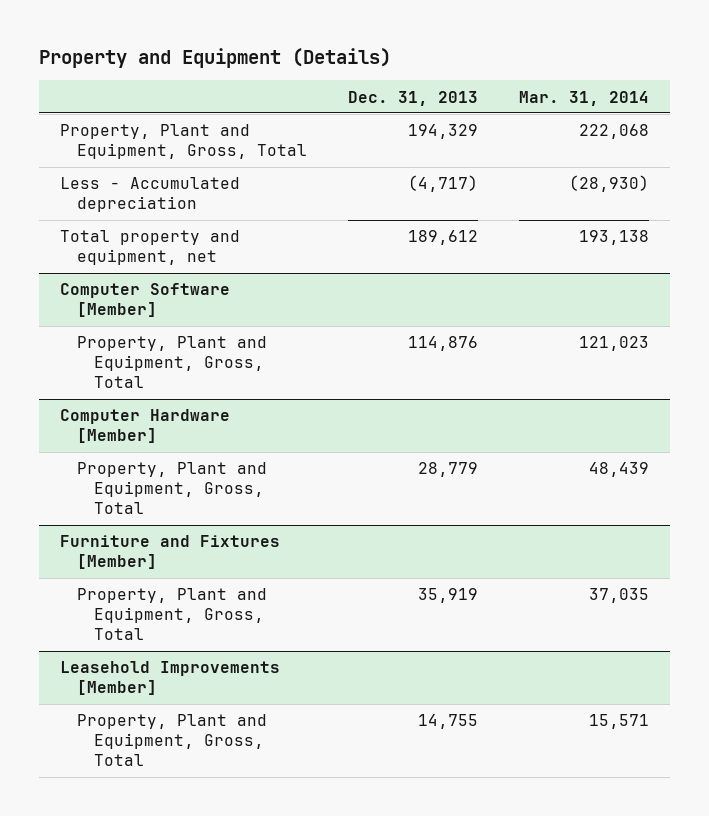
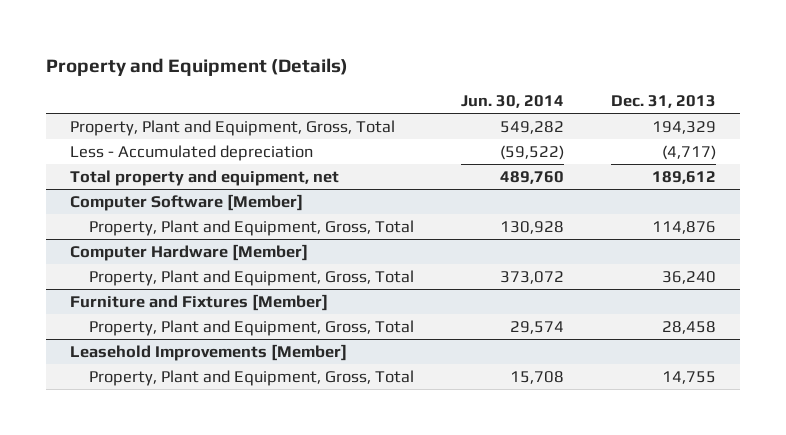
[519,90,650,106] Mar. 31, 2014 -> none
none -> [461,95,565,109] Jun. 30, 2014
[417,462,478,478] 28,779 -> [662,270,717,284] 36,240
[417,588,478,604] 35,919 -> [662,320,717,334] 28,458

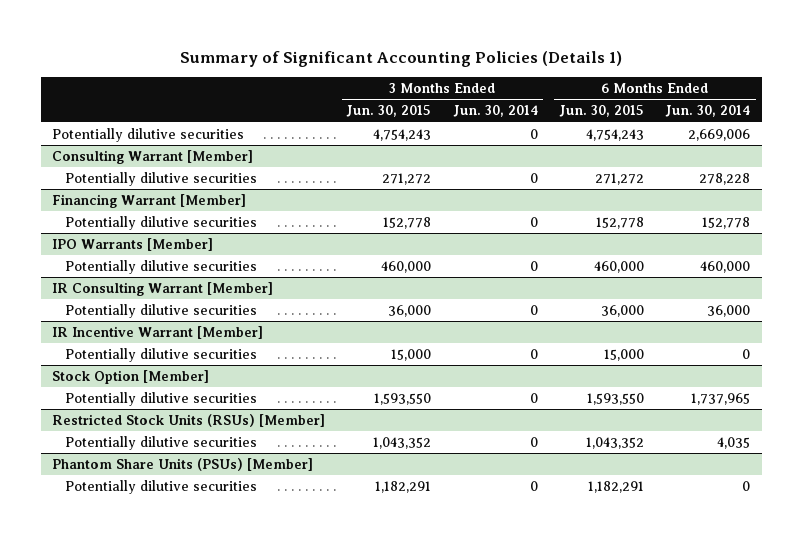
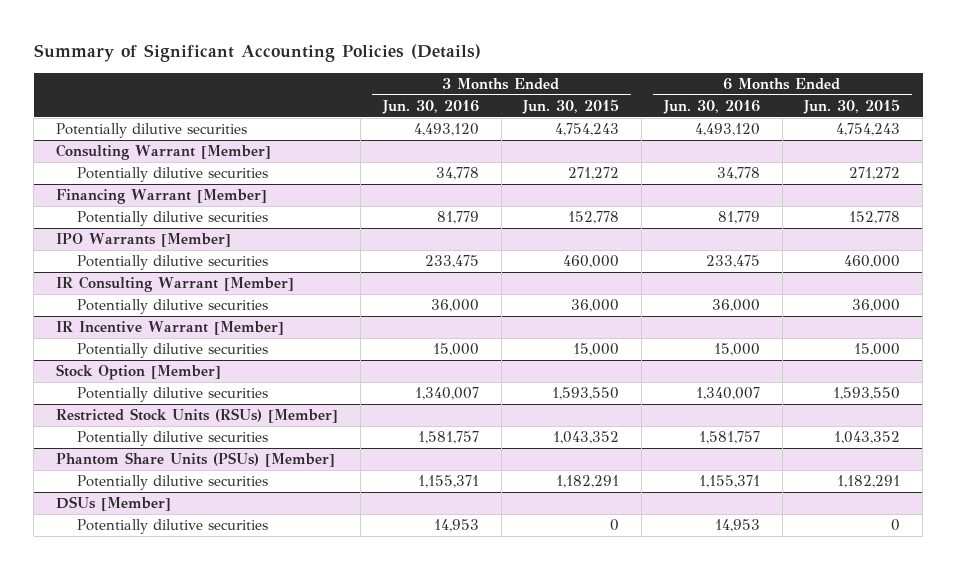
[180,50,623,67] Summary of Significant Accounting Policies (Details 1) -> [33,44,481,63] Summary of Significant Accounting Policies (Details)
[452,105,538,118] Jun. 30, 2014 -> none
[665,105,751,118] Jun. 30, 2014 -> none
none -> [381,99,479,114] Jun. 30, 2016
none -> [662,99,760,114] Jun. 30, 2016
none -> [56,496,172,512] DSUs [Member]
none -> [77,519,269,535] Potentially dilutive securities

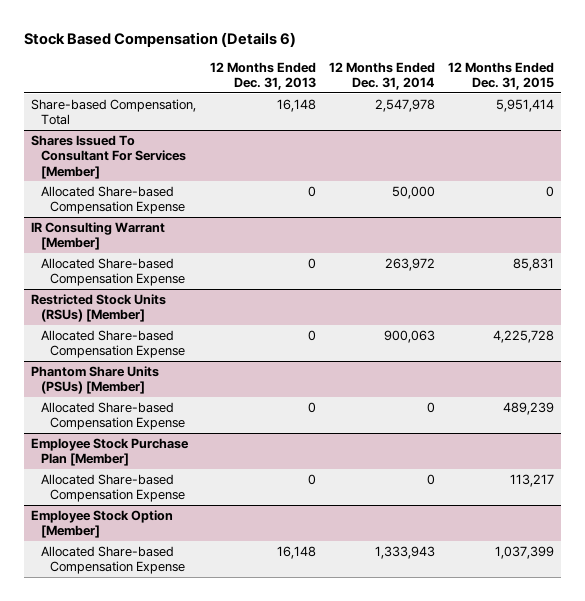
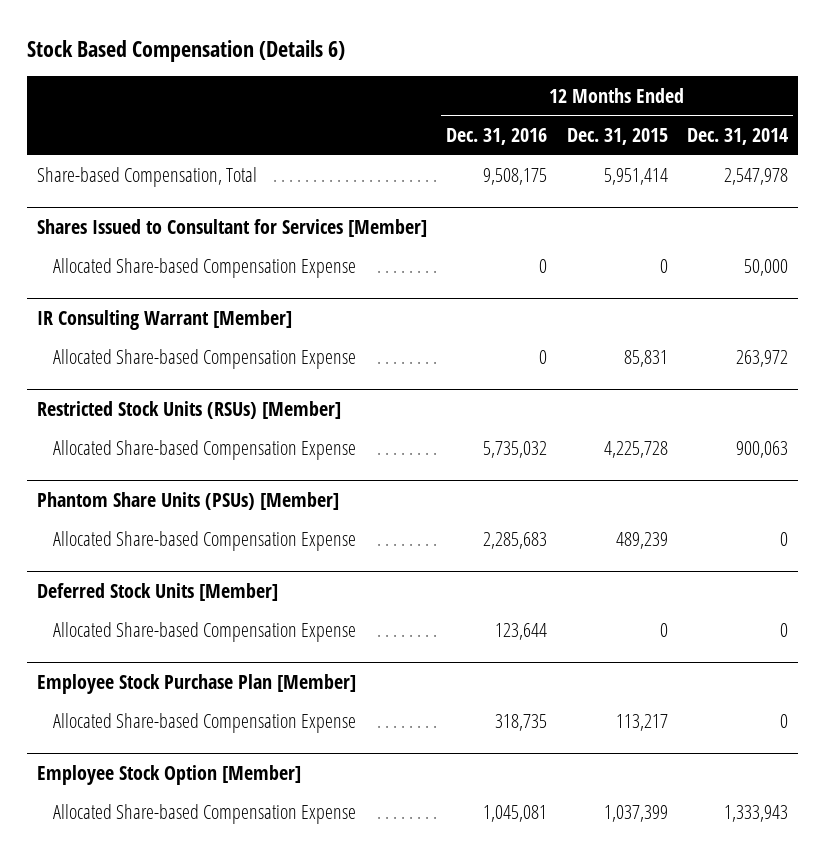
[209,61,316,91] 12 Months Ended Dec. 31, 2013 -> none
none -> [446,127,548,145] Dec. 31, 2016
[31,134,186,179] Shares Issued To Consultant For Services [Member] -> [36,218,427,237] Shares Issued to Consultant for Services [Member]
none -> [36,582,278,601] Deferred Stock Units [Member]
none -> [53,622,357,643] Allocated Share-based Compensation Expense

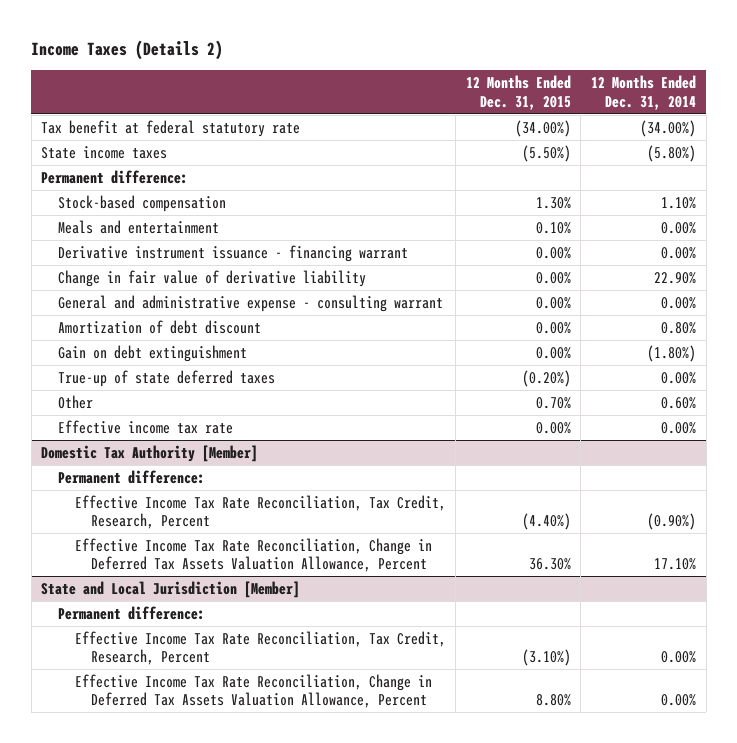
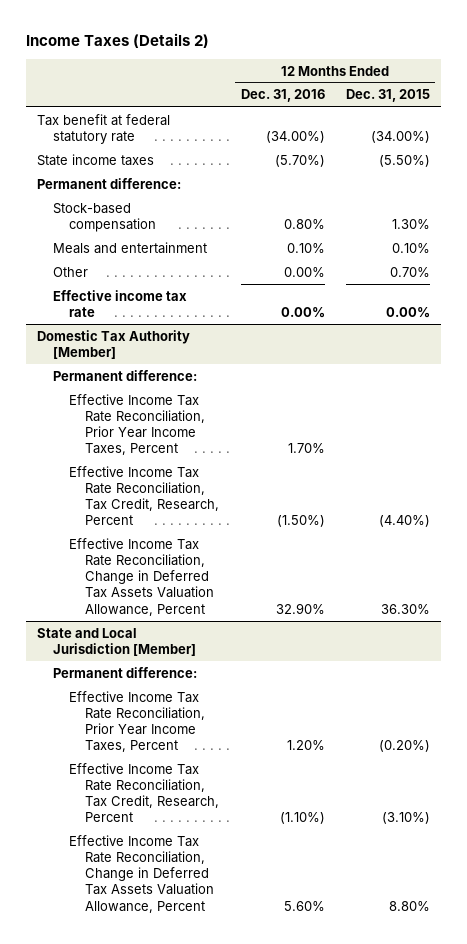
[590,75,696,110] 12 Months Ended Dec. 31, 2014 -> none
none -> [240,89,325,103] Dec. 31, 2016
[57,244,408,262] Derivative instrument issuance - financing warrant -> none
[57,269,366,287] Change in fair value of derivative liability -> none
[57,294,443,312] General and administrative expense - consulting warrant -> none
[57,319,261,334] Amortization of debt discount -> none
[57,344,247,362] Gain on debt extinguishment -> none
[57,369,275,387] True-up of state deferred taxes -> none
none -> [69,393,206,456] Effective Income Tax Rate Reconciliation, Prior Year Income Taxes, Percent
none -> [69,690,206,753] Effective Income Tax Rate Reconciliation, Prior Year Income Taxes, Percent

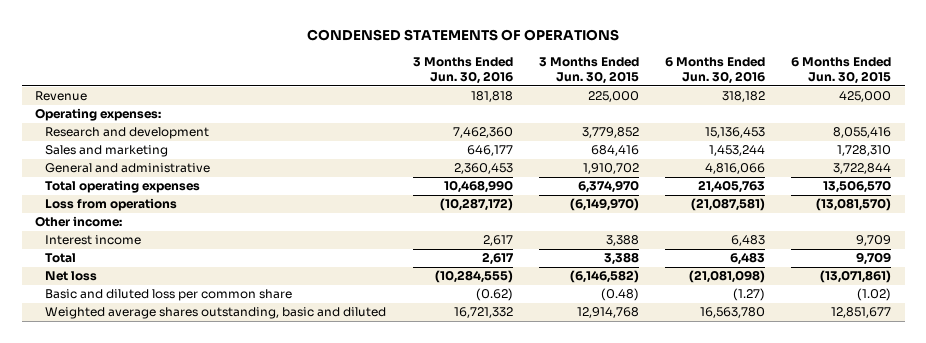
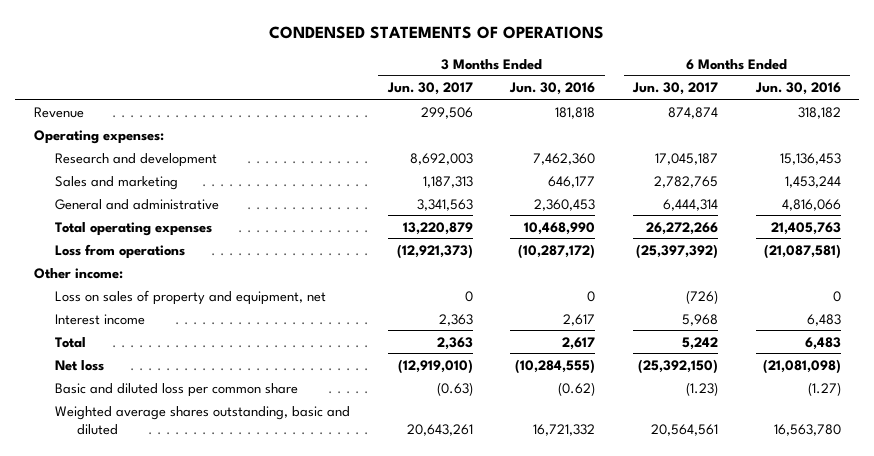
[538,56,639,84] 3 Months Ended Jun. 30, 2015 -> none
[791,56,892,84] 6 Months Ended Jun. 30, 2015 -> none
none -> [386,82,473,96] Jun. 30, 2017
none -> [631,82,718,96] Jun. 30, 2017
none -> [55,289,327,305] Loss on sales of property and equipment, net

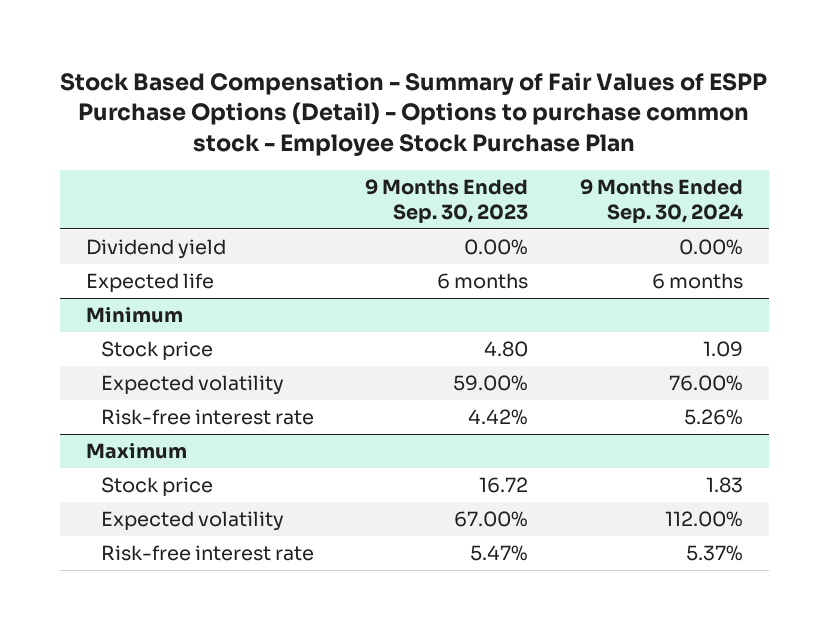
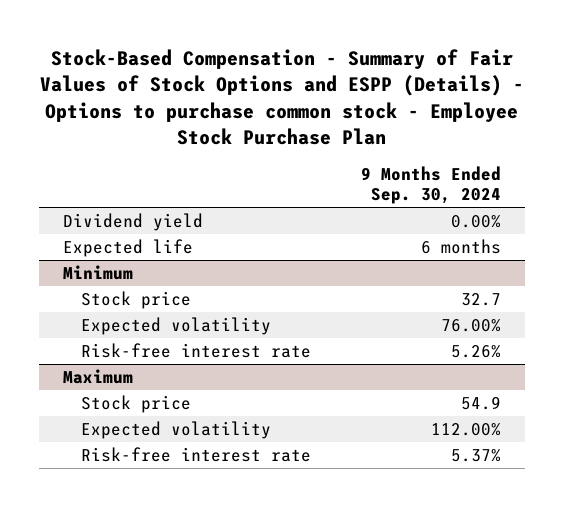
[60,72,768,156] Stock Based Compensation - Summary of Fair Values of ESPP Purchase Options (Detail) - Options to purchase common stock - Employee Stock Purchase Plan -> [39,49,524,146] Stock-Based Compensation - Summary of Fair Values of Stock Options and ESPP (Details) - Options to purchase common stock - Employee Stock Purchase Plan
[365,179,529,223] 9 Months Ended Sep. 30, 2023 -> none
[702,341,743,358] 1.09 -> [460,293,501,307] 32.7
[705,477,743,494] 1.83 -> [460,396,501,411] 54.9

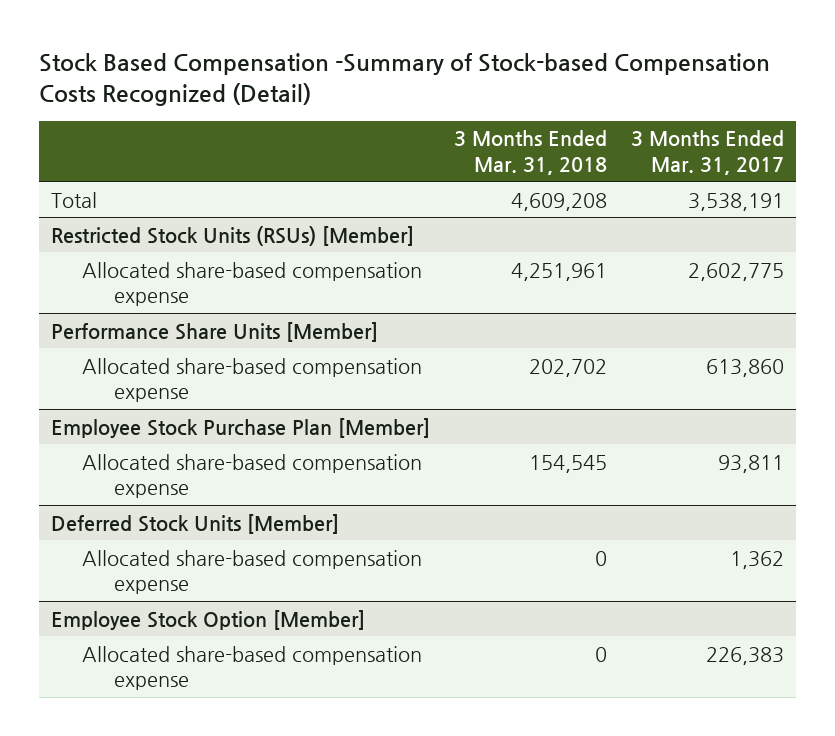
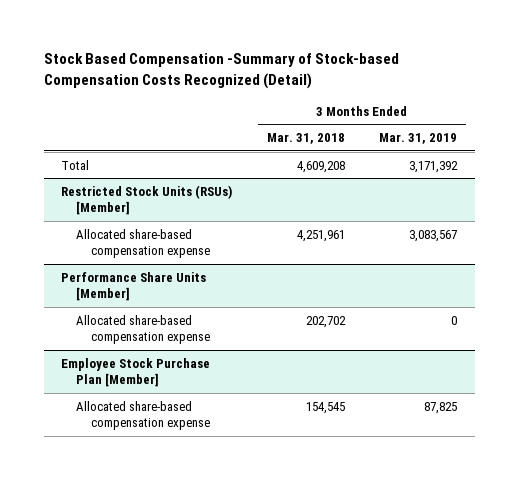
[631,130,785,175] 3 Months Ended Mar. 31, 2017 -> none
none -> [379,133,458,145] Mar. 31, 2019
[51,513,340,534] Deferred Stock Units [Member] -> none
[82,549,423,594] Allocated share-based compensation expense -> none
[51,609,366,630] Employee Stock Option [Member] -> none
[82,645,423,690] Allocated share-based compensation expense -> none

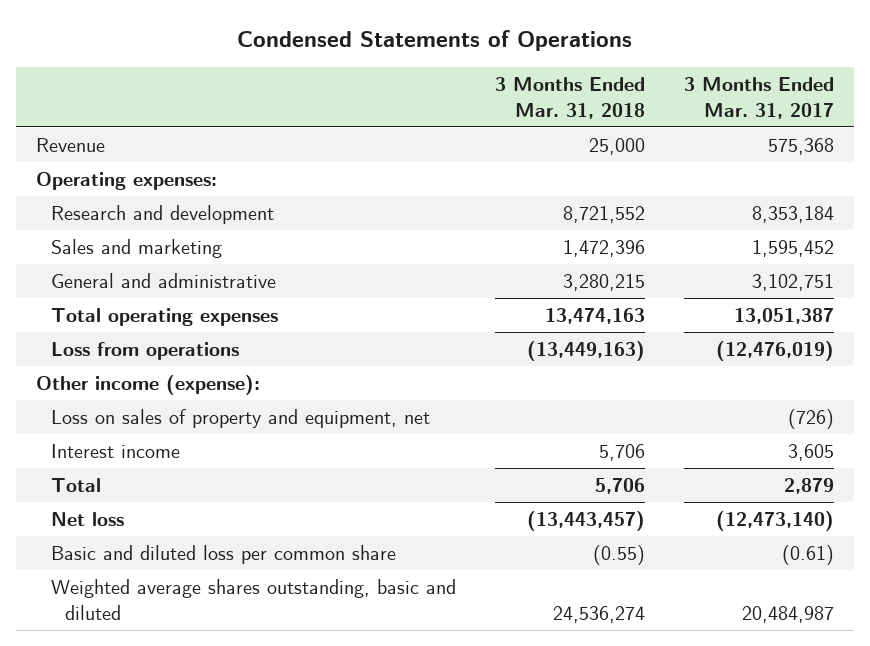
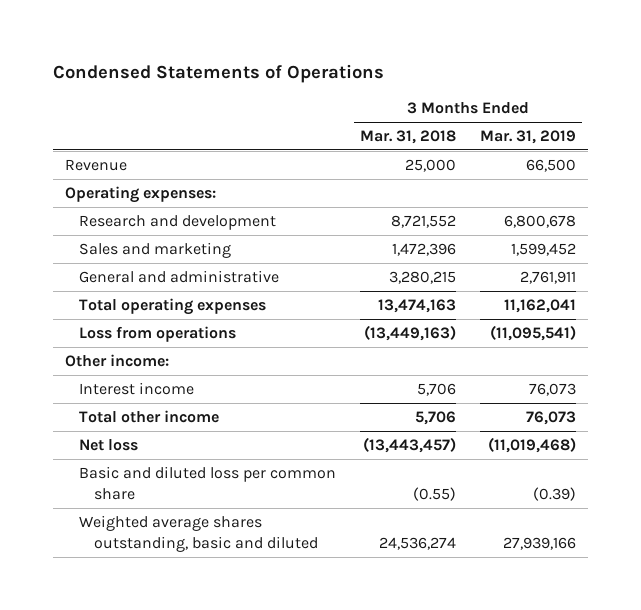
[684,77,835,119] 3 Months Ended Mar. 31, 2017 -> none
none -> [479,130,576,145] Mar. 31, 2019
[50,408,430,428] Loss on sales of property and equipment, net -> none
[35,374,260,395] Other income (expense): -> [65,353,170,367] Other income:
[50,477,101,492] Total -> [79,409,220,423] Total other income

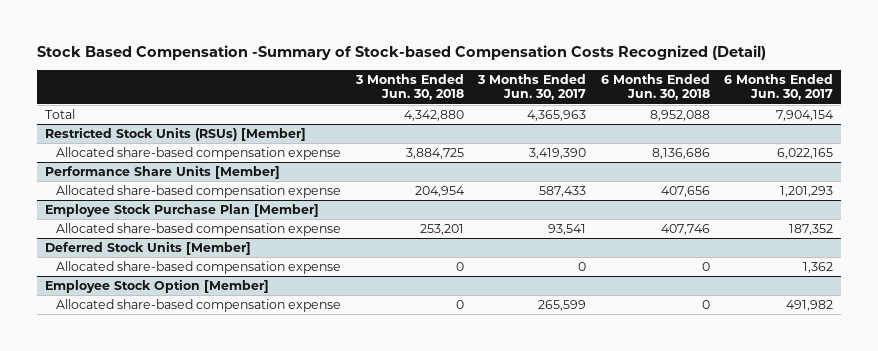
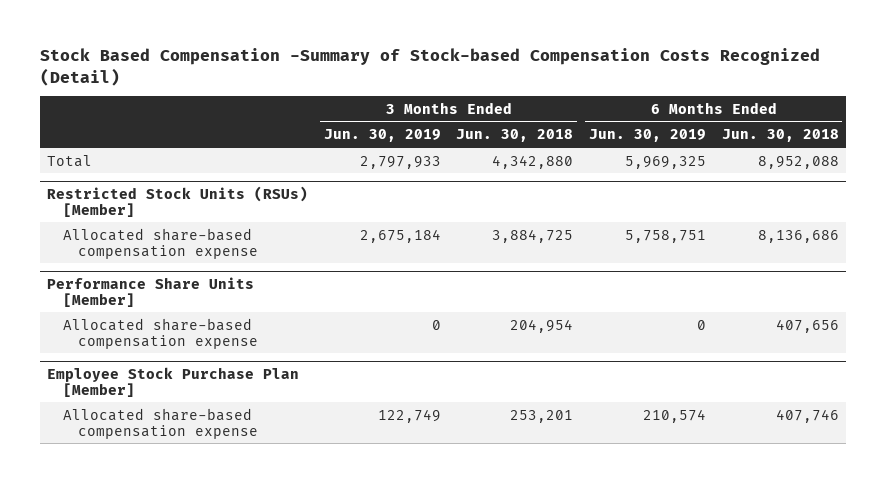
[477,73,587,101] 3 Months Ended Jun. 30, 2017 -> none
[724,73,834,101] 6 Months Ended Jun. 30, 2017 -> none
none -> [323,129,441,143] Jun. 30, 2019
none -> [589,129,707,143] Jun. 30, 2019
[44,241,251,256] Deferred Stock Units [Member] -> none
[55,261,341,275] Allocated share-based compensation expense -> none
[44,279,269,294] Employee Stock Option [Member] -> none
[55,299,341,313] Allocated share-based compensation expense -> none

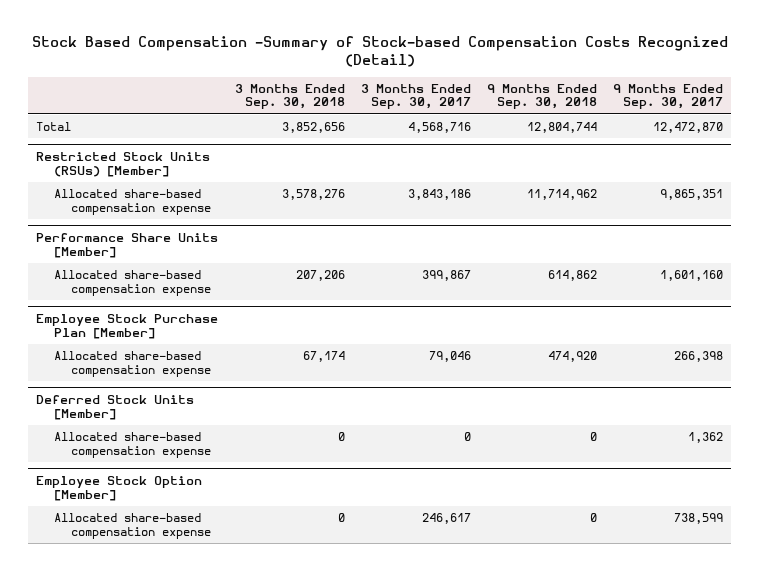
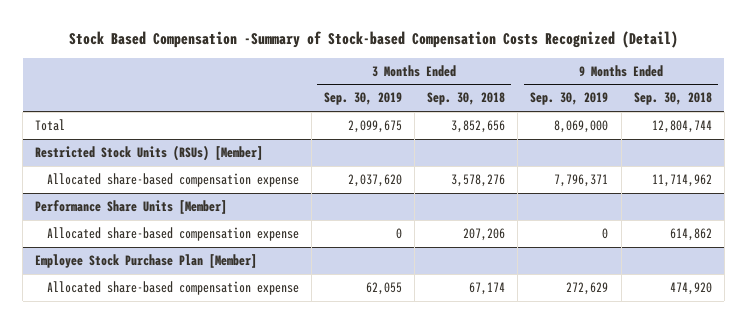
[360,83,471,110] 3 Months Ended Sep. 30, 2017 -> none
[613,83,724,110] 9 Months Ended Sep. 30, 2017 -> none
none -> [323,92,402,106] Sep. 30, 2019
none -> [530,92,609,106] Sep. 30, 2019
[36,394,195,420] Deferred Stock Units [Member] -> none
[53,432,212,458] Allocated share-based compensation expense -> none
[36,475,203,501] Employee Stock Option [Member] -> none
[53,513,212,539] Allocated share-based compensation expense -> none

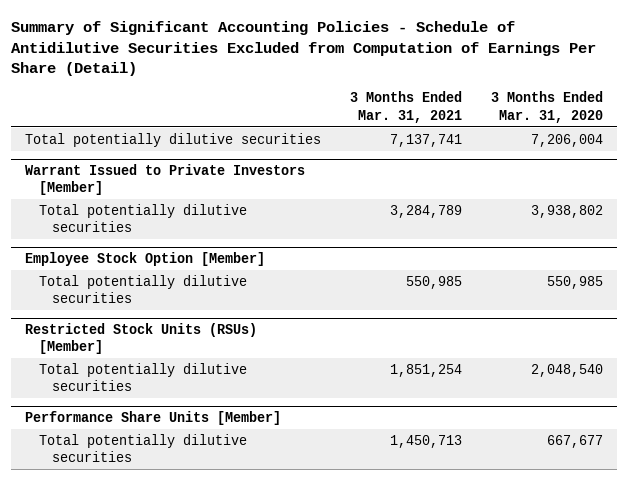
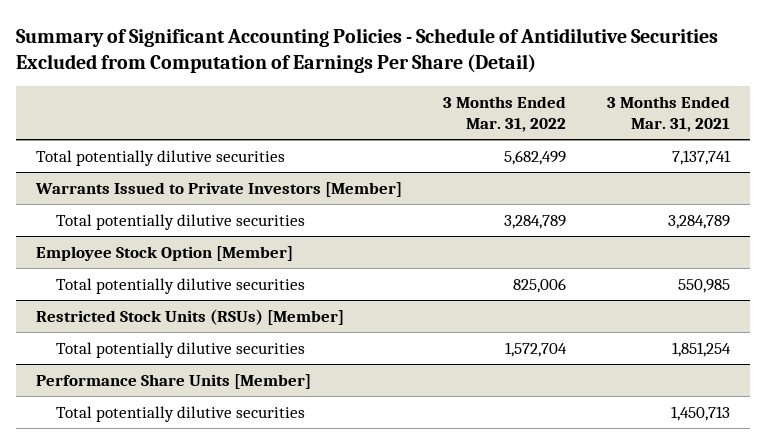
[490,91,603,123] 3 Months Ended Mar. 31, 2020 -> none
none -> [443,96,567,133] 3 Months Ended Mar. 31, 2022
[25,164,306,196] Warrant Issued to Private Investors [Member] -> [35,181,403,197] Warrants Issued to Private Investors [Member]

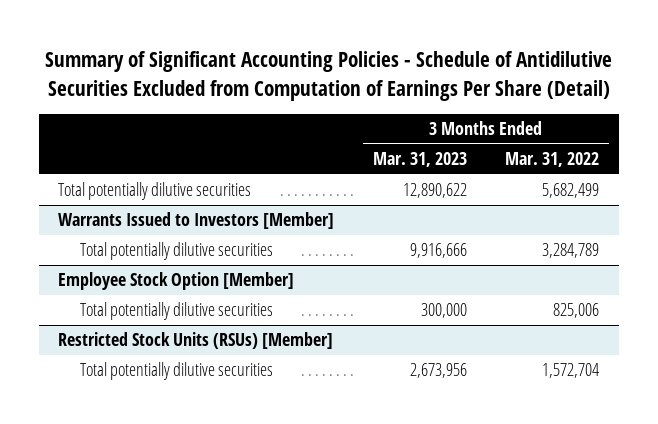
[606,96,730,133] 3 Months Ended Mar. 31, 2021 -> none
none -> [372,152,467,168] Mar. 31, 2023
[35,181,403,197] Warrants Issued to Private Investors [Member] -> [58,212,335,230] Warrants Issued to Investors [Member]
[36,373,312,389] Performance Share Units [Member] -> none
[55,405,305,422] Total potentially dilutive securities -> none

